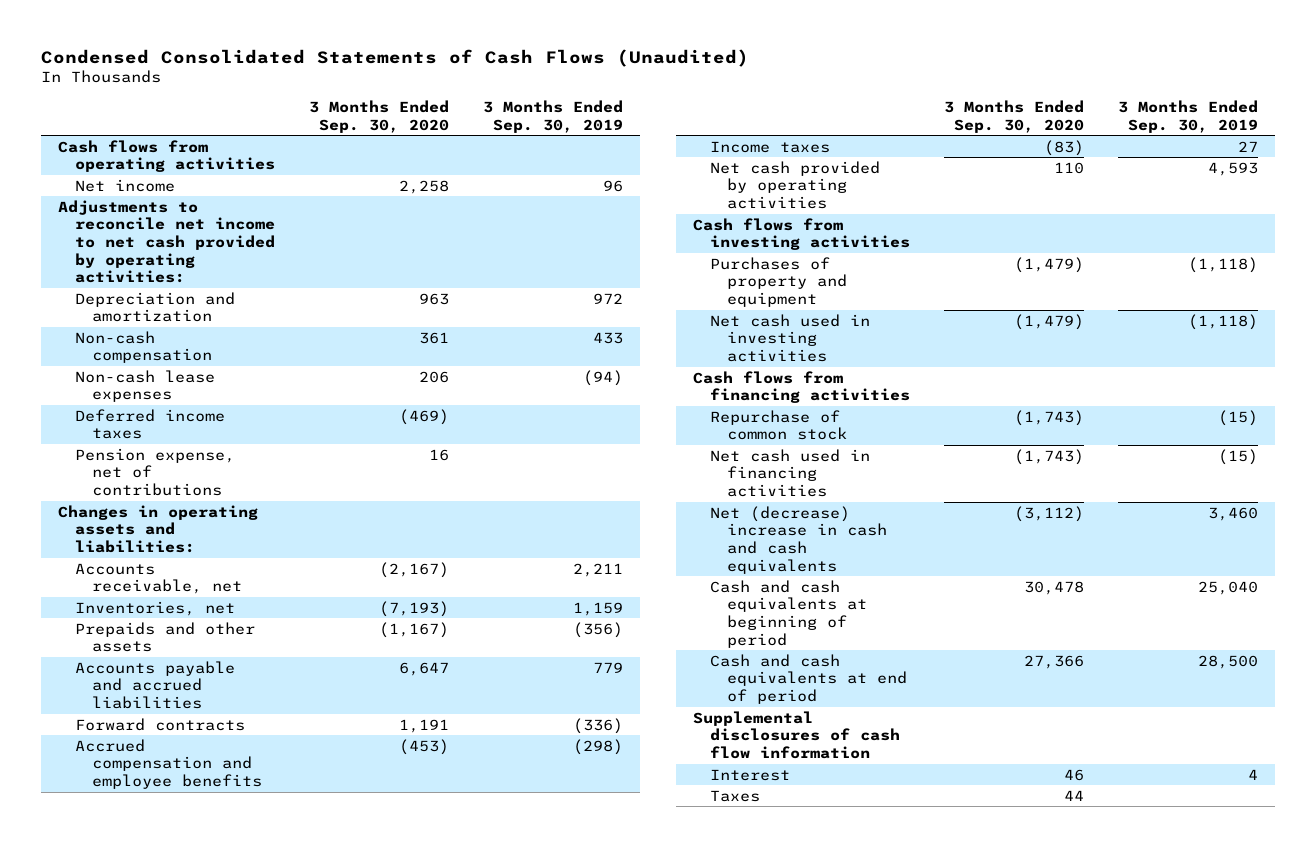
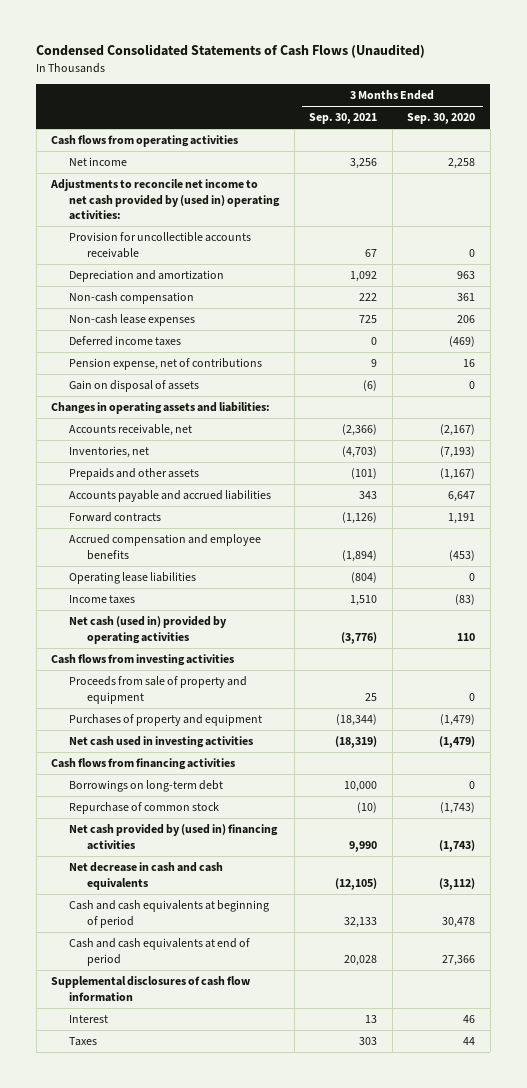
[483,100,624,133] 3 Months Ended Sep. 30, 2019 -> none
none -> [309,113,378,125] Sep. 30, 2021
[57,199,275,284] Adjustments to reconcile net income to net cash provided by operating activities: -> [50,179,281,221] Adjustments to reconcile net income to net cash provided by (used in) operating activities:
none -> [69,232,252,258] Provision for uncollectible accounts receivable
none -> [69,380,200,393] Gain on disposal of assets
none -> [69,572,197,585] Operating lease liabilities
[709,160,880,210] Net cash provided by operating activities -> [69,616,228,644] Net cash (used in) provided by operating activities
none -> [69,676,248,704] Proceeds from sale of property and equipment
none -> [69,780,224,793] Borrowings on long-term debt
[709,448,870,498] Net cash used in financing activities -> [69,824,279,850] Net cash provided by (used in) financing activities
[709,505,887,574] Net (decrease) increase in cash and cash equivalents -> [69,862,224,890] Net decrease in cash and cash equivalents

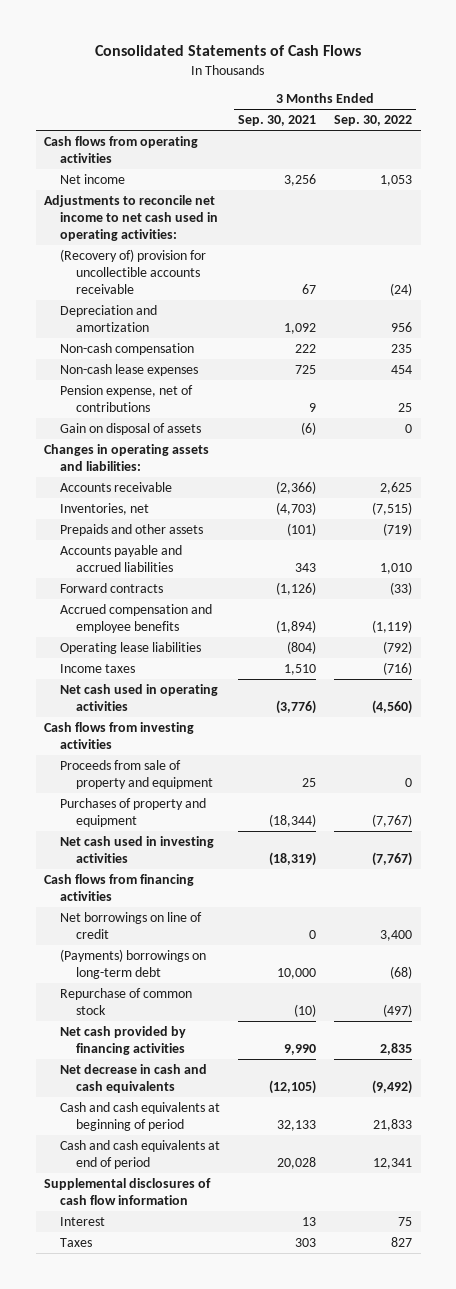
[36,44,426,59] Condensed Consolidated Statements of Cash Flows (Unaudited) -> [95,45,362,57] Consolidated Statements of Cash Flows
[407,113,476,125] Sep. 30, 2020 -> none
none -> [333,115,412,127] Sep. 30, 2022
[50,179,281,221] Adjustments to reconcile net income to net cash provided by (used in) operating activities: -> [44,194,219,241] Adjustments to reconcile net income to net cash used in operating activities:
[69,232,252,258] Provision for uncollectible accounts receivable -> [60,248,207,294] (Recovery of) provision for uncollectible accounts receivable
[69,336,182,347] Deferred income taxes -> none
[69,424,193,437] Accounts receivable, net -> [60,481,173,492] Accounts receivable
[69,616,228,644] Net cash (used in) provided by operating activities -> [60,683,219,711] Net cash used in operating activities
none -> [60,911,203,939] Net borrowings on line of credit
[69,780,224,793] Borrowings on long-term debt -> [60,948,207,979] (Payments) borrowings on long-term debt
[69,824,279,850] Net cash provided by (used in) financing activities -> [60,1025,187,1055] Net cash provided by financing activities

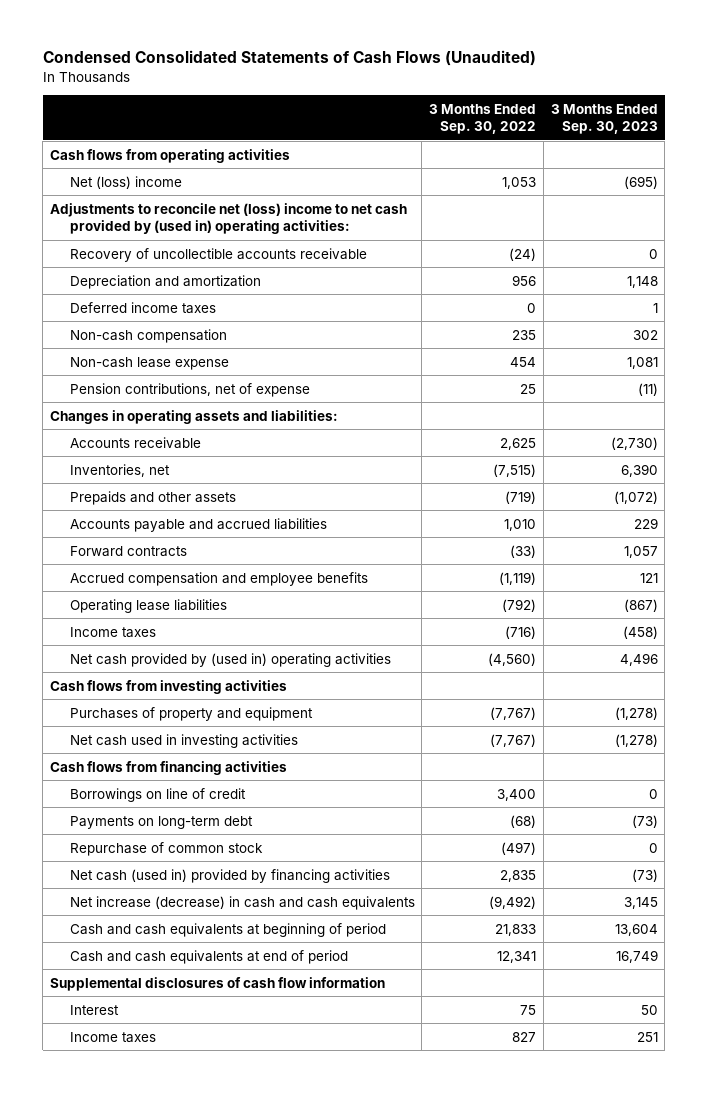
[95,45,362,57] Consolidated Statements of Cash Flows -> [42,50,536,67] Condensed Consolidated Statements of Cash Flows (Unaudited)
[238,115,317,127] Sep. 30, 2021 -> none
none -> [550,103,658,134] 3 Months Ended Sep. 30, 2023
[60,173,126,184] Net income -> [69,175,182,189] Net (loss) income
[44,194,219,241] Adjustments to reconcile net income to net cash used in operating activities: -> [49,202,407,234] Adjustments to reconcile net (loss) income to net cash provided by (used in) operating activities:
[60,248,207,294] (Recovery of) provision for uncollectible accounts receivable -> [69,247,367,262] Recovery of uncollectible accounts receivable
none -> [69,301,216,314] Deferred income taxes
[60,422,202,435] Gain on disposal of assets -> none
[60,363,199,376] Non-cash lease expenses -> [69,356,229,370] Non-cash lease expense
[60,384,194,412] Pension expense, net of contributions -> [69,382,310,397] Pension contributions, net of expense
[60,683,219,711] Net cash used in operating activities -> [69,652,391,667] Net cash provided by (used in) operating activities
[60,759,214,789] Proceeds from sale of property and equipment -> none
[60,911,203,939] Net borrowings on line of credit -> [69,787,246,802] Borrowings on line of credit
[60,948,207,979] (Payments) borrowings on long-term debt -> [69,815,253,829] Payments on long-term debt
[60,1025,187,1055] Net cash provided by financing activities -> [69,868,390,883] Net cash (used in) provided by financing activities
[60,1063,208,1093] Net decrease in cash and cash equivalents -> [69,895,415,910] Net increase (decrease) in cash and cash equivalents
[60,1237,93,1247] Taxes -> [69,1031,156,1043] Income taxes

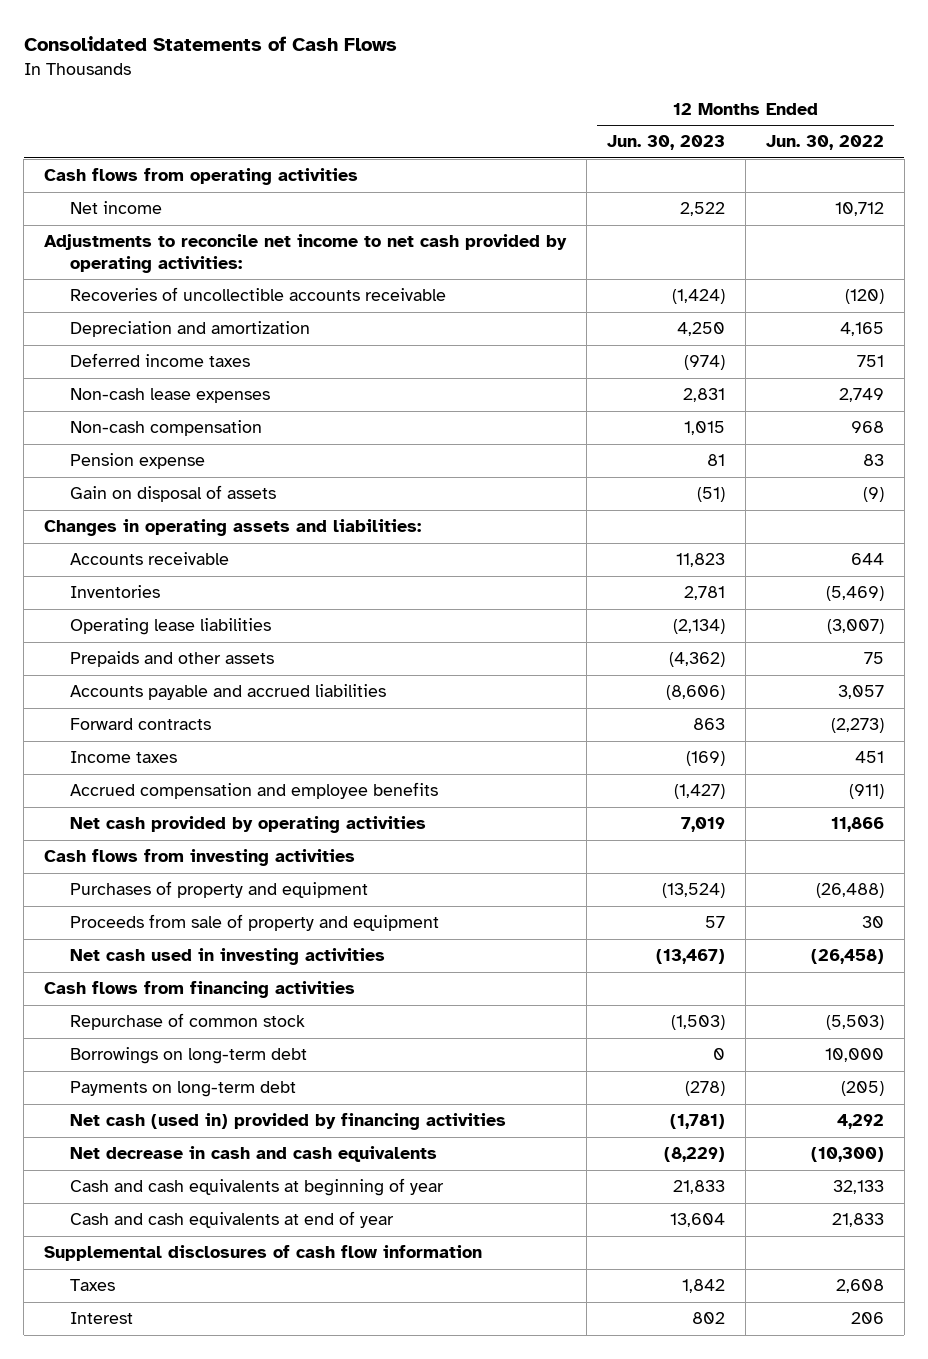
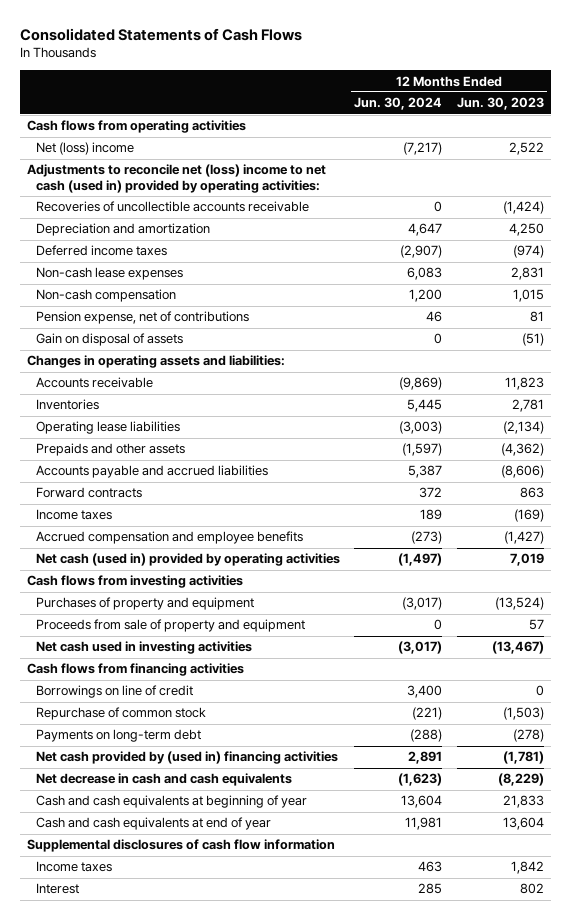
[765,135,884,151] Jun. 30, 2022 -> none
none -> [354,97,443,111] Jun. 30, 2024
[70,201,163,215] Net income -> [36,142,135,156] Net (loss) income
[44,234,568,273] Adjustments to reconcile net income to net cash provided by operating activities: -> [26,164,326,194] Adjustments to reconcile net (loss) income to net cash (used in) provided by operating activities:
[70,453,206,470] Pension expense -> [36,311,250,325] Pension expense, net of contributions
[70,816,427,834] Net cash provided by operating activities -> [36,553,341,567] Net cash (used in) provided by operating activities
none -> [36,685,194,699] Borrowings on line of credit
[70,1047,308,1065] Borrowings on long-term debt -> none
[70,1113,507,1131] Net cash (used in) provided by financing activities -> [36,751,339,765] Net cash provided by (used in) financing activities
[70,1279,116,1292] Taxes -> [36,861,113,873] Income taxes

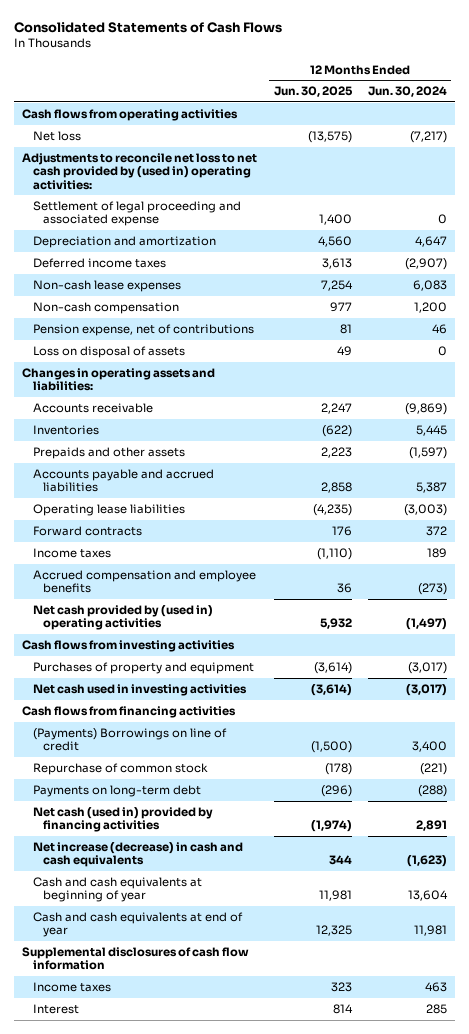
[456,97,544,111] Jun. 30, 2023 -> none
none -> [273,86,353,98] Jun. 30, 2025
[36,201,310,213] Recoveries of uncollectible accounts receivable -> none
[36,142,135,156] Net (loss) income -> [32,130,81,141] Net loss
[26,164,326,194] Adjustments to reconcile net (loss) income to net cash (used in) provided by operating activities: -> [22,152,258,190] Adjustments to reconcile net loss to net cash provided by (used in) operating activities:
none -> [32,200,241,227] Settlement of legal proceeding and associated expense
[36,333,184,347] Gain on disposal of assets -> [32,345,185,358] Loss on disposal of assets
[36,421,181,435] Operating lease liabilities -> [32,503,185,516] Operating lease liabilities
[36,553,341,567] Net cash (used in) provided by operating activities -> [32,604,213,631] Net cash provided by (used in) operating activities
[36,619,306,633] Proceeds from sale of property and equipment -> none
[36,685,194,699] Borrowings on line of credit -> [32,727,227,752] (Payments) Borrowings on line of credit
[36,751,339,765] Net cash provided by (used in) financing activities -> [32,806,213,833] Net cash (used in) provided by financing activities
[36,773,293,787] Net decrease in cash and cash equivalents -> [32,841,243,868] Net increase (decrease) in cash and cash equivalents

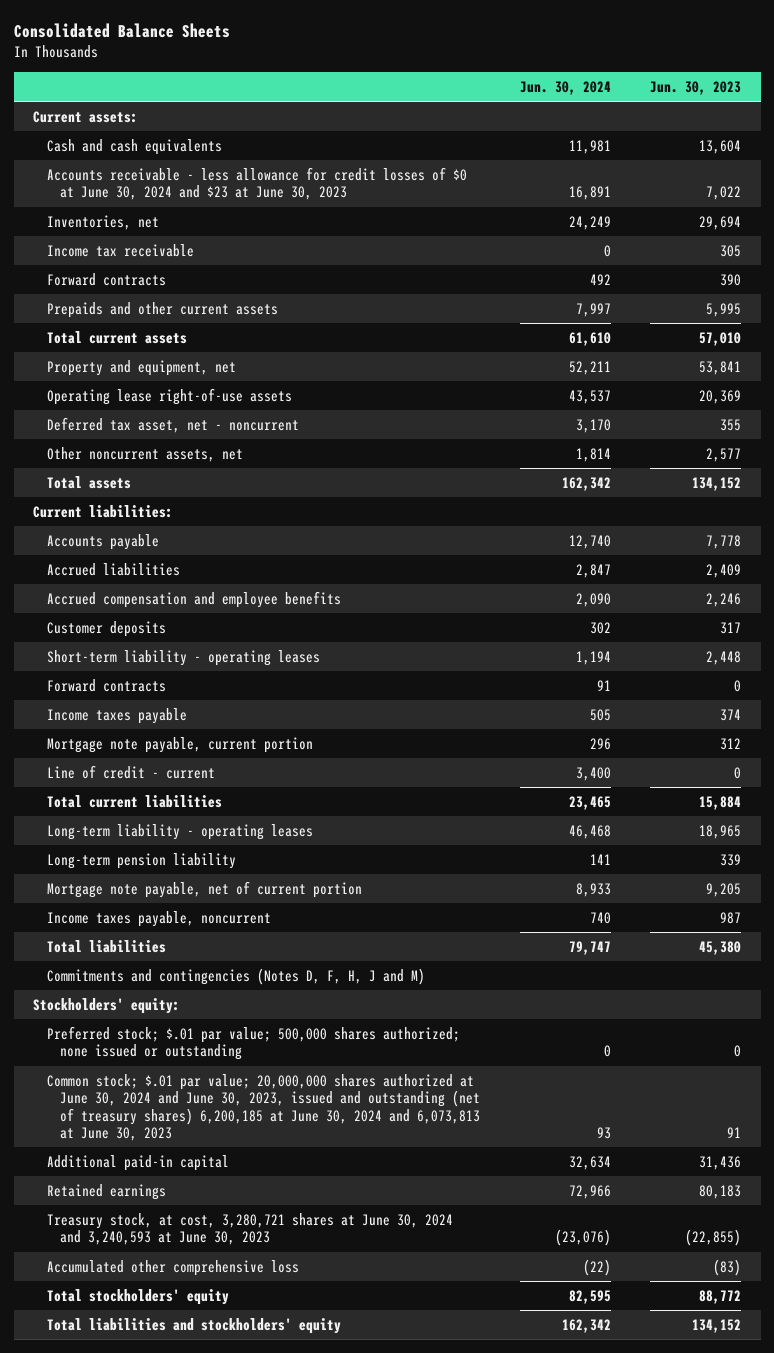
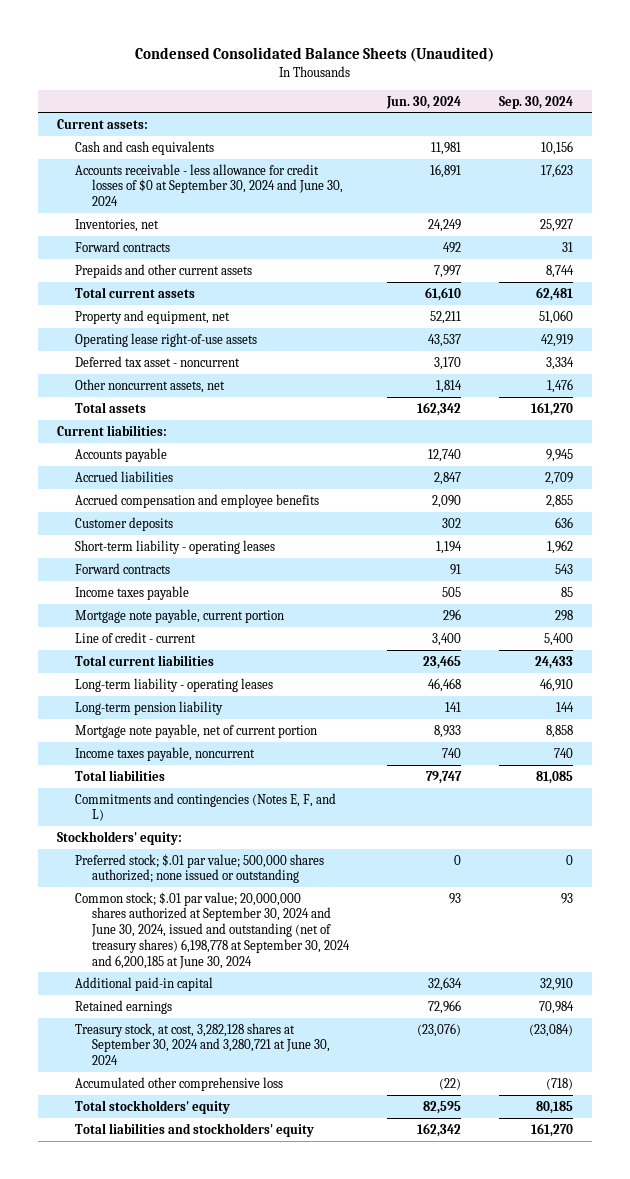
[13,22,230,38] Consolidated Balance Sheets -> [135,46,495,62] Condensed Consolidated Balance Sheets (Unaudited)
[649,80,741,95] Jun. 30, 2023 -> none
none -> [498,95,573,109] Sep. 30, 2024
[46,166,467,201] Accounts receivable - less allowance for credit losses of $0 at June 30, 2024 and $23 at June 30, 2023 -> [74,163,343,207] Accounts receivable - less allowance for credit losses of $0 at September 30, 2024 and June 30, 2024
[46,243,194,257] Income tax receivable -> none
[46,416,299,433] Deferred tax asset, net - noncurrent -> [74,355,240,367] Deferred tax asset - noncurrent
[46,967,425,985] Commitments and contingencies (Notes D, F, H, J and M) -> [74,792,336,822] Commitments and contingencies (Notes E, F, and L)
[46,1073,481,1141] Common stock; $.01 par value; 20,000,000 shares authorized at June 30, 2024 and June 30, 2023, issued and outstanding (net of treasury shares) 6,200,185 at June 30, 2024 and 6,073,813 at June 30, 2023 -> [74,891,350,969] Common stock; $.01 par value; 20,000,000 shares authorized at September 30, 2024 and June 30, 2024, issued and outstanding (net of treasury shares) 6,198,778 at September 30, 2024 and 6,200,185 at June 30, 2024
[46,1212,453,1246] Treasury stock, at cost, 3,280,721 shares at June 30, 2024 and 3,240,593 at June 30, 2023 -> [74,1022,330,1066] Treasury stock, at cost, 3,282,128 shares at September 30, 2024 and 3,280,721 at June 30, 2024

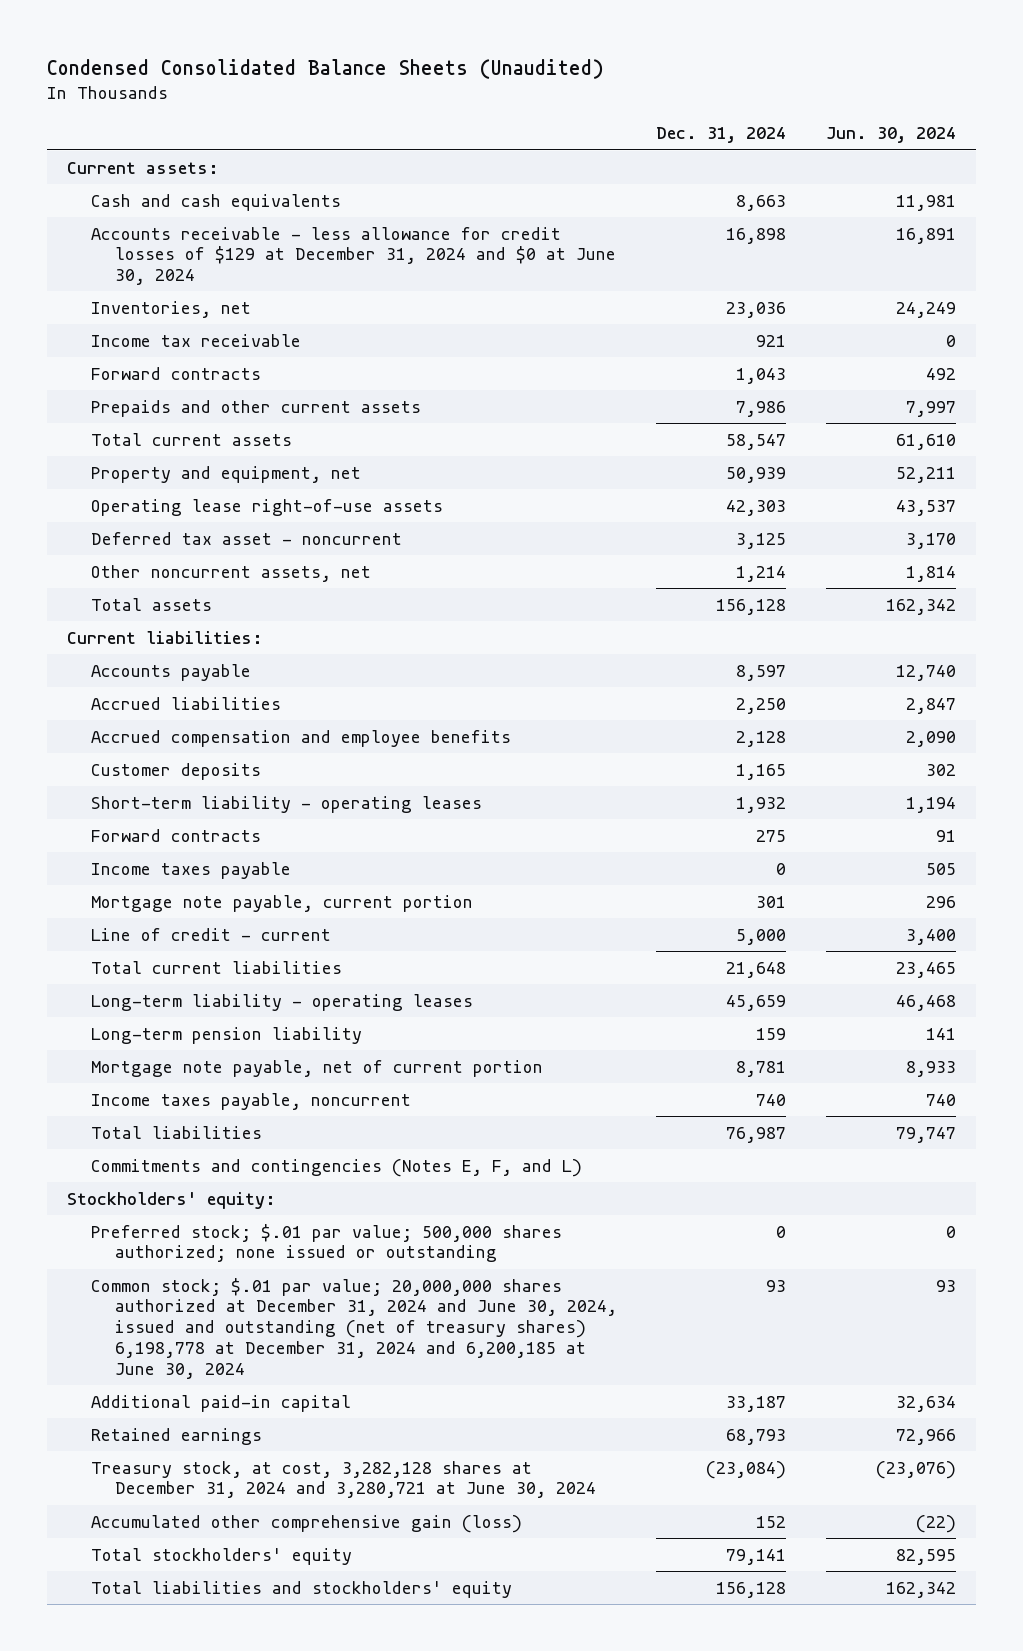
[498,95,573,109] Sep. 30, 2024 -> none
none -> [656,127,787,144] Dec. 31, 2024
[74,163,343,207] Accounts receivable - less allowance for credit losses of $0 at September 30, 2024 and June 30, 2024 -> [91,226,616,286] Accounts receivable - less allowance for credit losses of $129 at December 31, 2024 and $0 at June 30, 2024
none -> [91,333,302,347] Income tax receivable
[74,891,350,969] Common stock; $.01 par value; 20,000,000 shares authorized at September 30, 2024 and June 30, 2024, issued and outstanding (net of treasury shares) 6,198,778 at September 30, 2024 and 6,200,185 at June 30, 2024 -> [91,1277,617,1379] Common stock; $.01 par value; 20,000,000 shares authorized at December 31, 2024 and June 30, 2024, issued and outstanding (net of treasury shares) 6,198,778 at December 31, 2024 and 6,200,185 at June 30, 2024
[74,1022,330,1066] Treasury stock, at cost, 3,282,128 shares at September 30, 2024 and 3,280,721 at June 30, 2024 -> [91,1460,596,1499] Treasury stock, at cost, 3,282,128 shares at December 31, 2024 and 3,280,721 at June 30, 2024
[74,1076,283,1091] Accumulated other comprehensive loss -> [91,1514,523,1533] Accumulated other comprehensive gain (loss)

